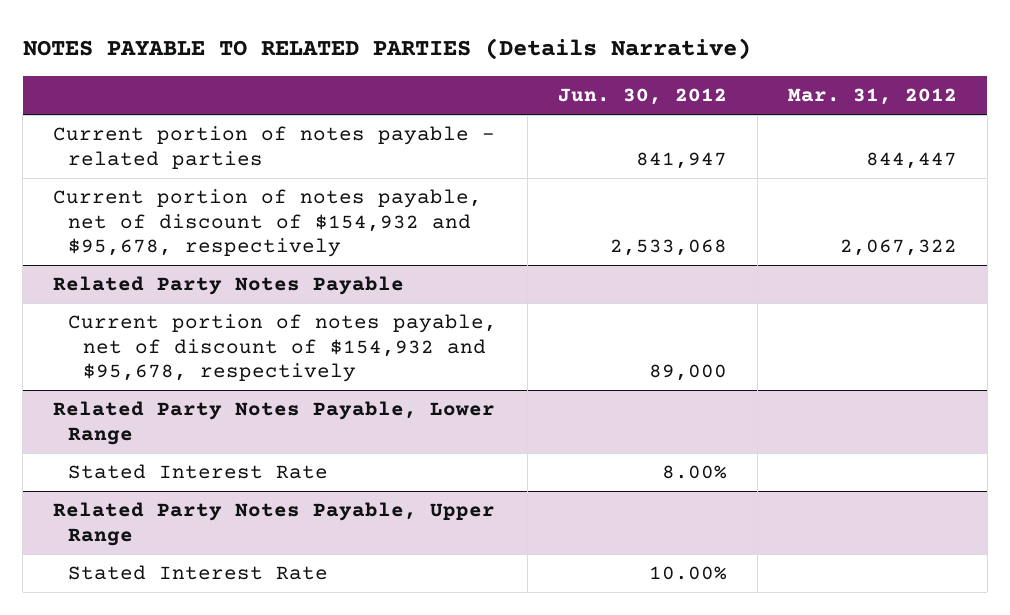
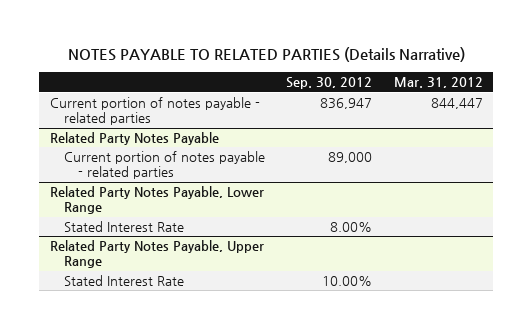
[557,88,727,106] Jun. 30, 2012 -> none
none -> [286,77,373,90] Sep. 30, 2012
[53,189,483,257] Current portion of notes payable, net of discount of $154,932 and $95,678, respectively -> none
[68,314,498,382] Current portion of notes payable, net of discount of $154,932 and $95,678, respectively -> none
none -> [63,151,265,180] Current portion of notes payable - related parties

